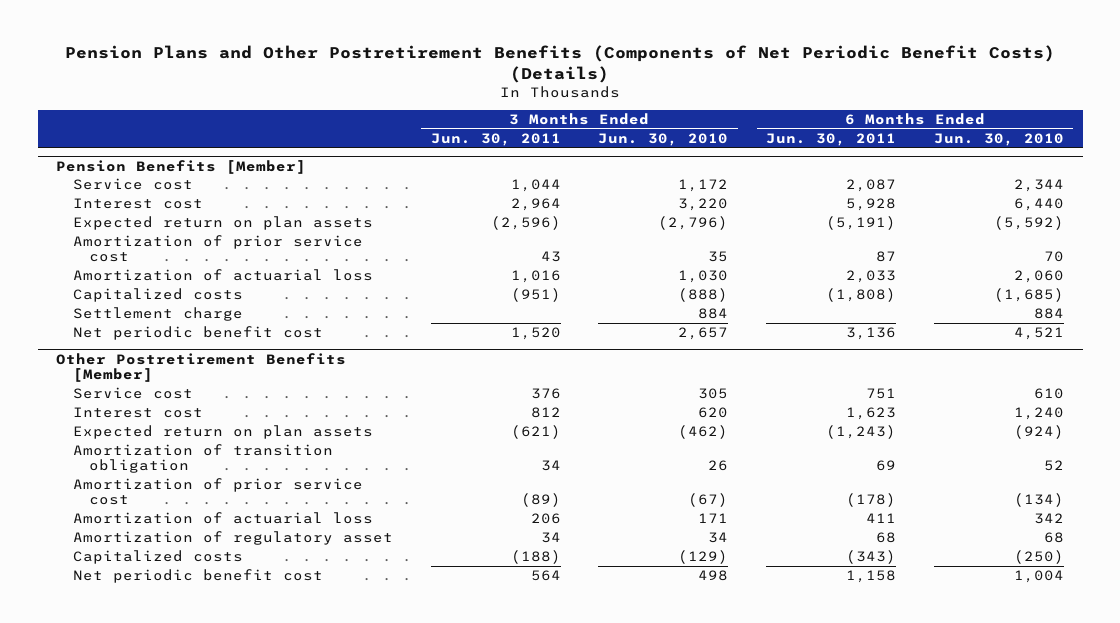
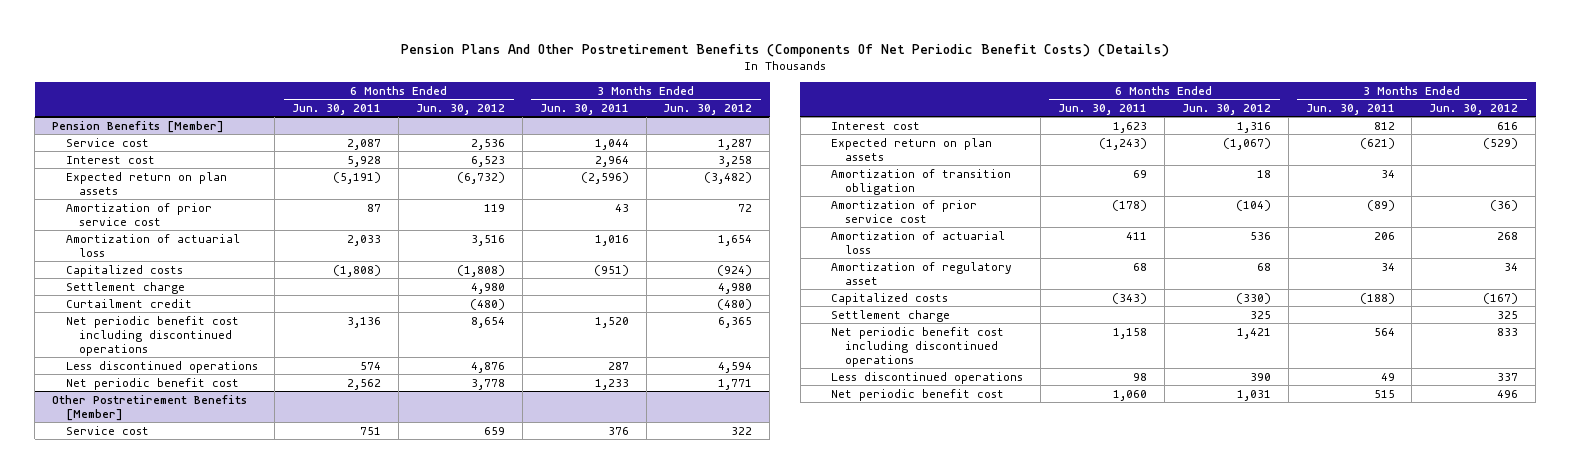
[65,45,1056,83] Pension Plans and Other Postretirement Benefits (Components of Net Periodic Benefit Costs) (Details) -> [401,43,1170,57] Pension Plans And Other Postretirement Benefits (Components Of Net Periodic Benefit Costs) (Details)
[598,133,729,147] Jun. 30, 2010 -> none
[933,133,1064,147] Jun. 30, 2010 -> none
none -> [416,103,506,115] Jun. 30, 2012
none -> [663,103,753,115] Jun. 30, 2012
none -> [65,298,192,308] Curtailment credit
none -> [65,315,239,356] Net periodic benefit cost including discontinued operations
none -> [65,360,258,373] Less discontinued operations
[510,327,561,341] 1,520 -> [594,378,629,390] 1,233
[845,327,896,341] 3,136 -> [347,378,382,390] 2,562
none -> [831,309,951,322] Settlement charge
none -> [831,326,1005,367] Net periodic benefit cost including discontinued operations
none -> [831,371,1024,384] Less discontinued operations
[530,570,561,582] 564 -> [1373,389,1395,398] 515
[845,570,896,584] 1,158 -> [1113,389,1148,401] 1,060

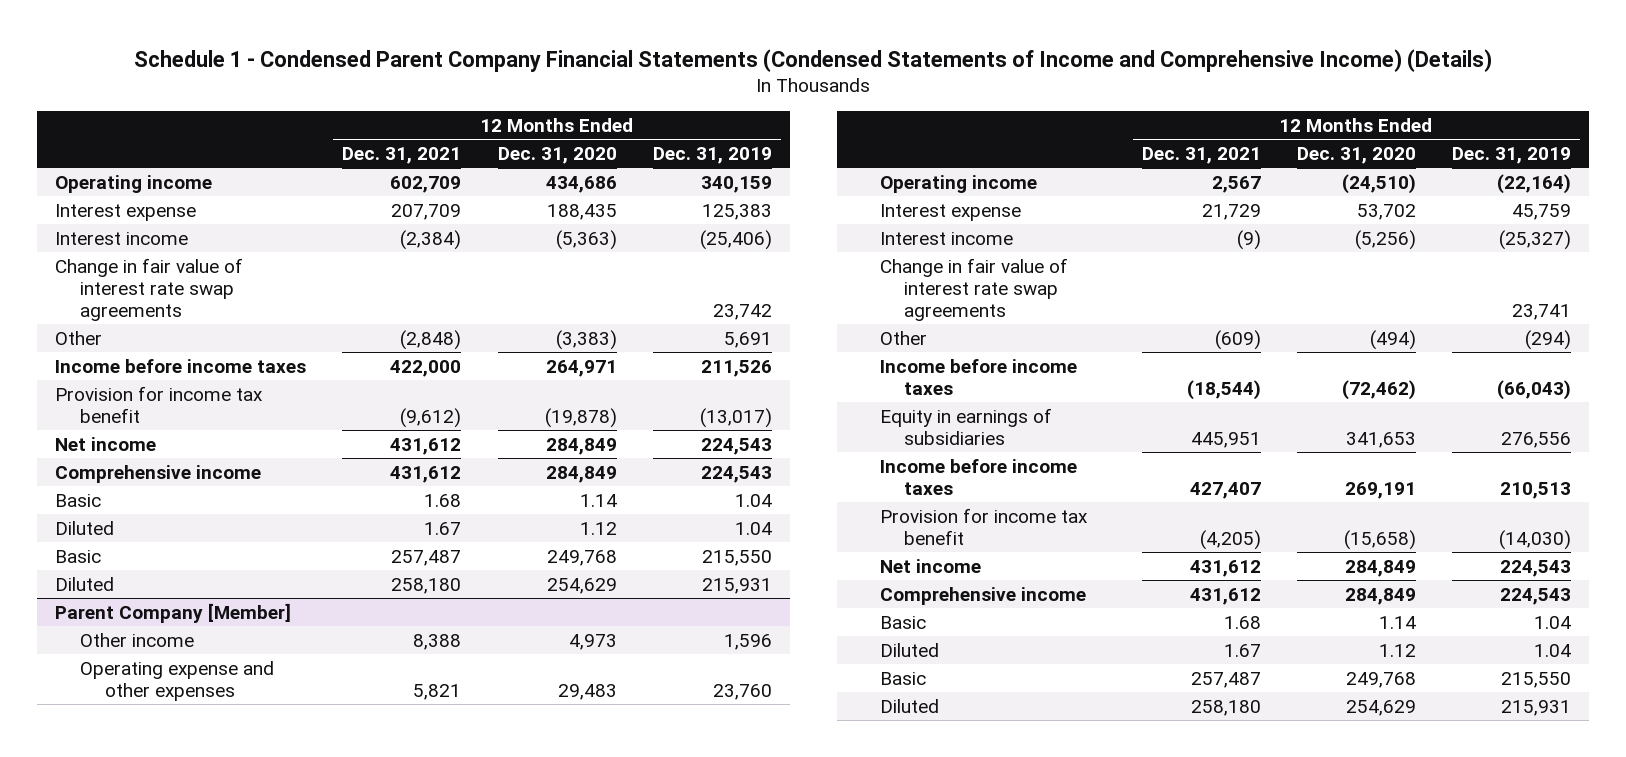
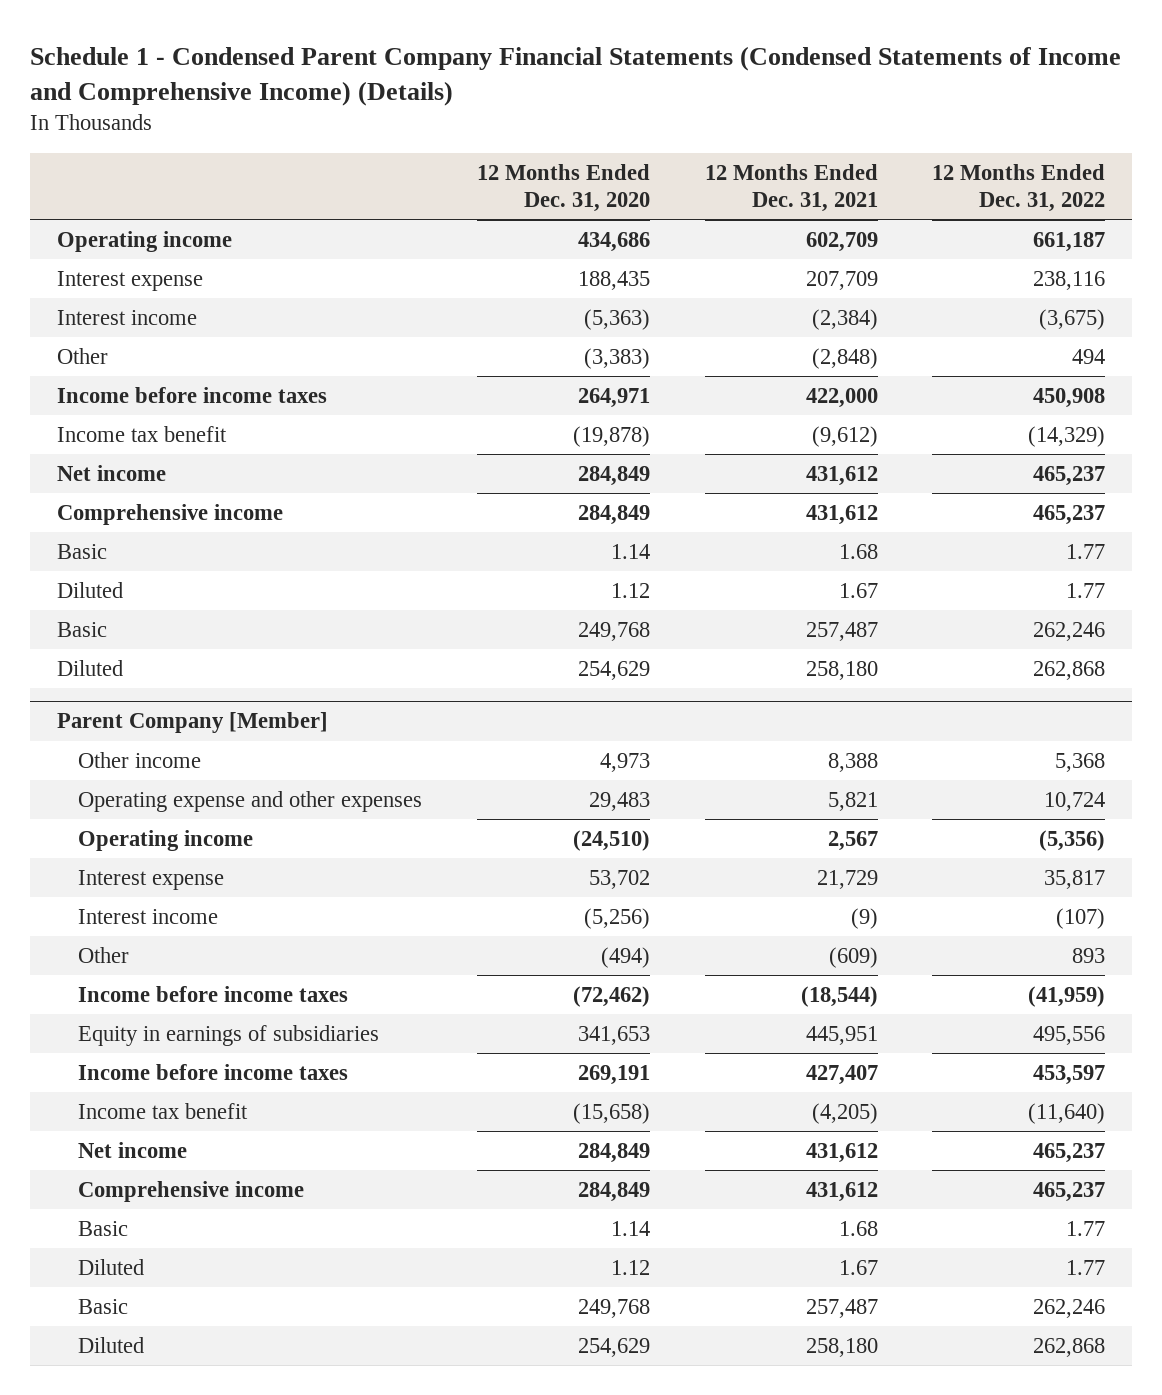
[652,146,772,164] Dec. 31, 2019 -> none
none -> [932,163,1106,212] 12 Months Ended Dec. 31, 2022
[55,257,244,321] Change in fair value of interest rate swap agreements -> none
[55,385,264,423] Provision for income tax benefit -> [56,425,227,442] Income tax benefit
[879,257,1068,321] Change in fair value of interest rate swap agreements -> none
[879,507,1088,545] Provision for income tax benefit -> [78,1102,249,1119] Income tax benefit

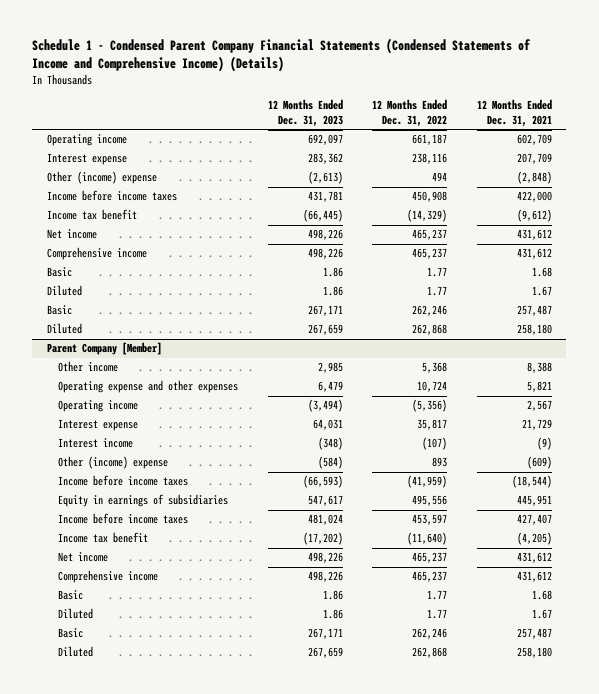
[476,163,650,212] 12 Months Ended Dec. 31, 2020 -> none
none -> [267,98,343,128] 12 Months Ended Dec. 31, 2023
[56,309,197,325] Interest income -> none
[56,347,108,364] Other -> [46,171,157,185] Other (income) expense
[78,946,130,963] Other -> [58,456,169,470] Other (income) expense

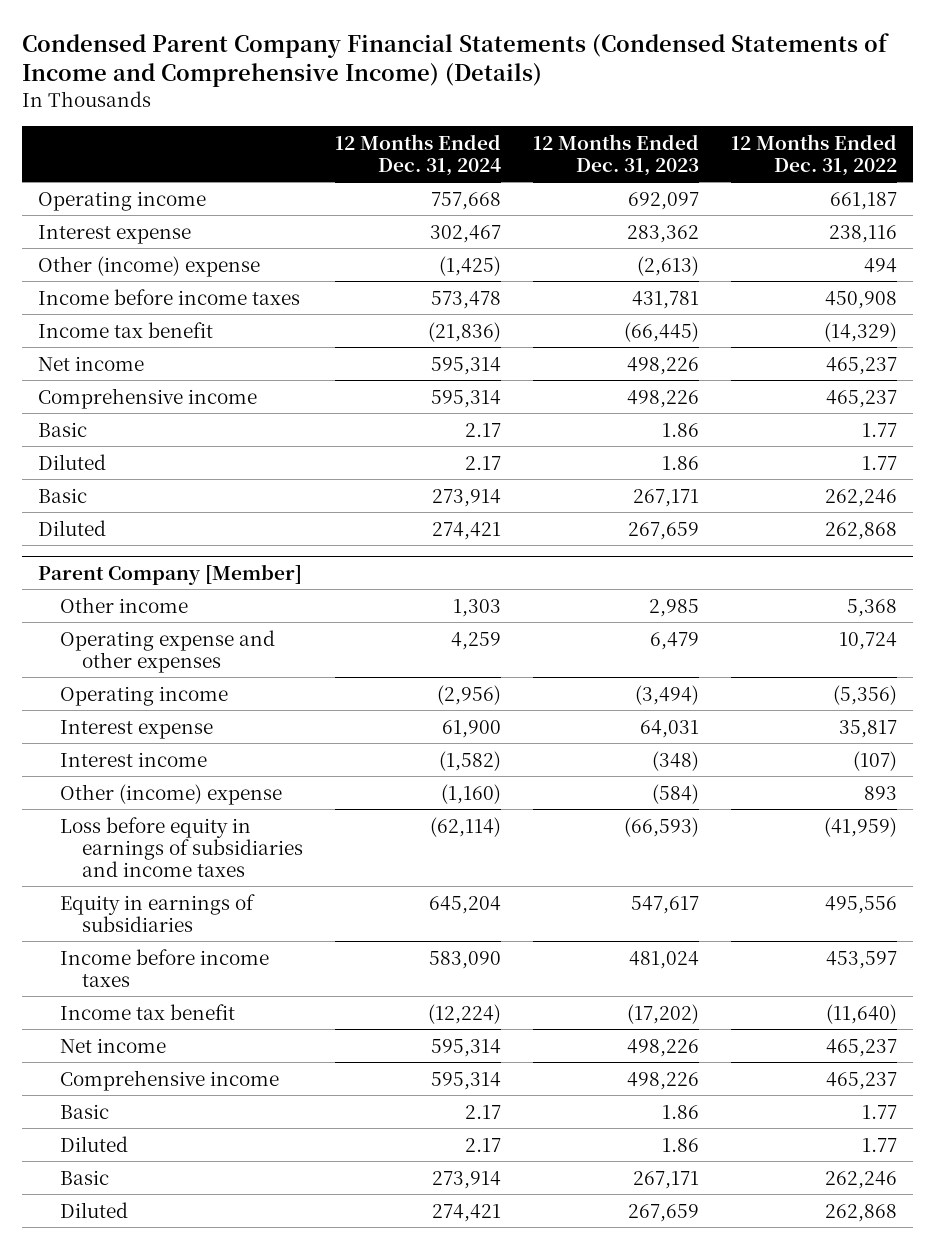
[32,38,532,73] Schedule 1 - Condensed Parent Company Financial Statements (Condensed Statements of Income and Comprehensive Income) (Details) -> [22,32,890,88] Condensed Parent Company Financial Statements (Condensed Statements of Income and Comprehensive Income) (Details)
[476,98,552,128] 12 Months Ended Dec. 31, 2021 -> none
none -> [334,133,501,176] 12 Months Ended Dec. 31, 2024
[58,475,189,487] Income before income taxes -> [59,816,303,877] Loss before equity in earnings of subsidiaries and income taxes

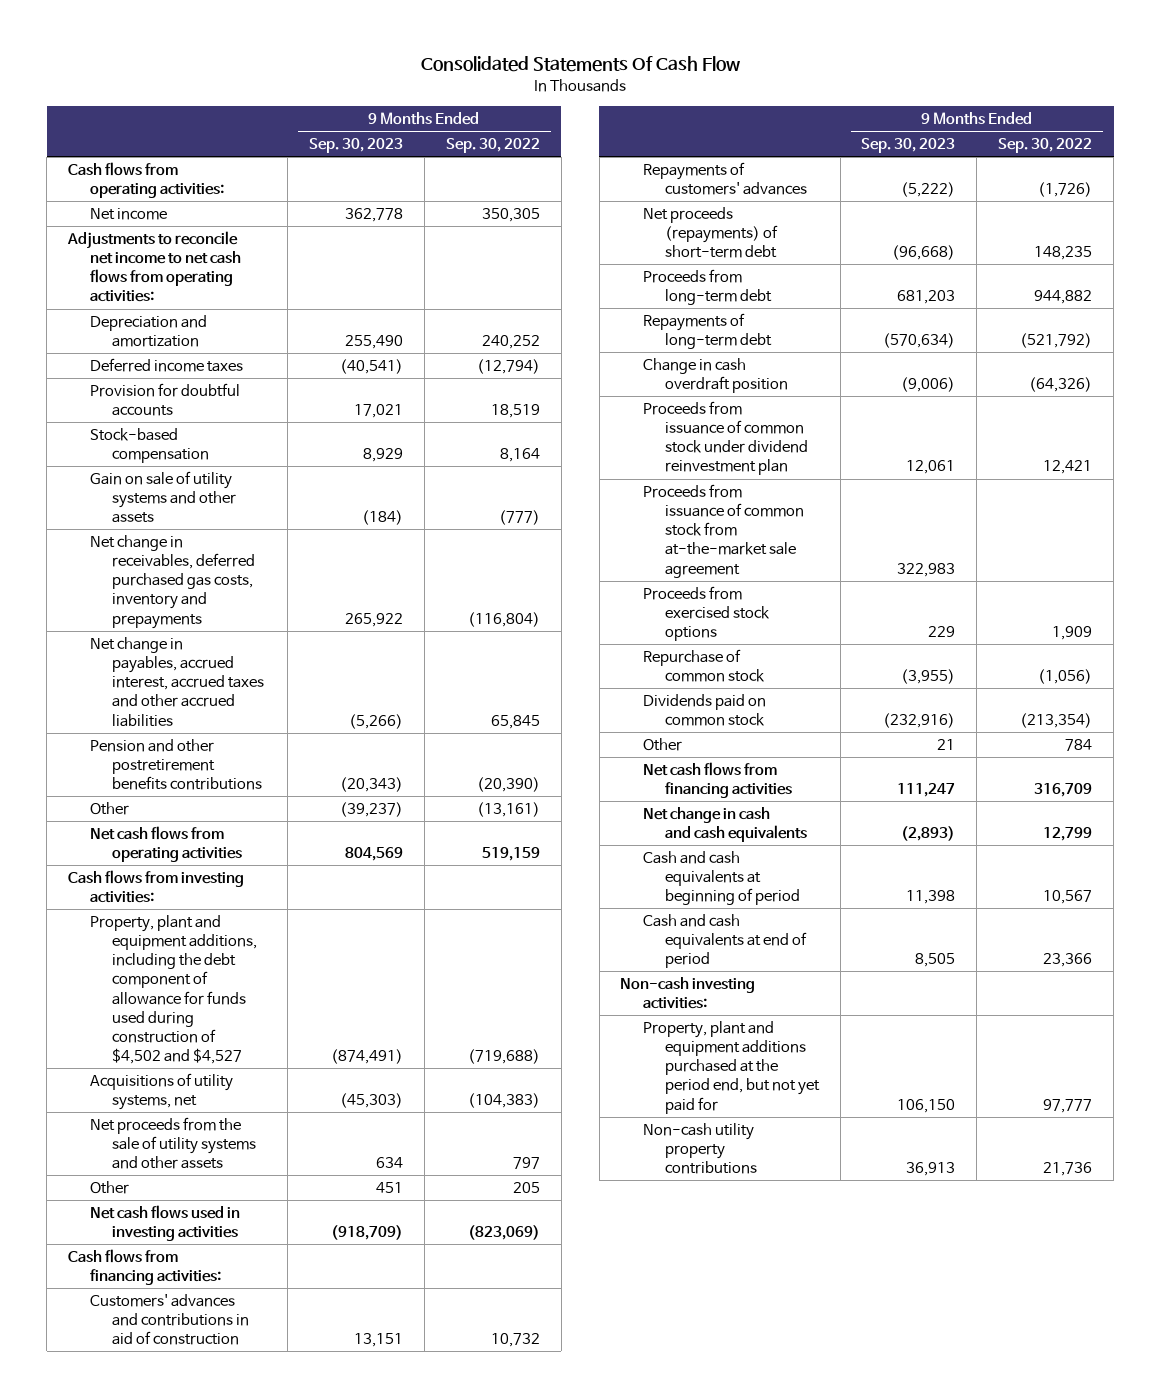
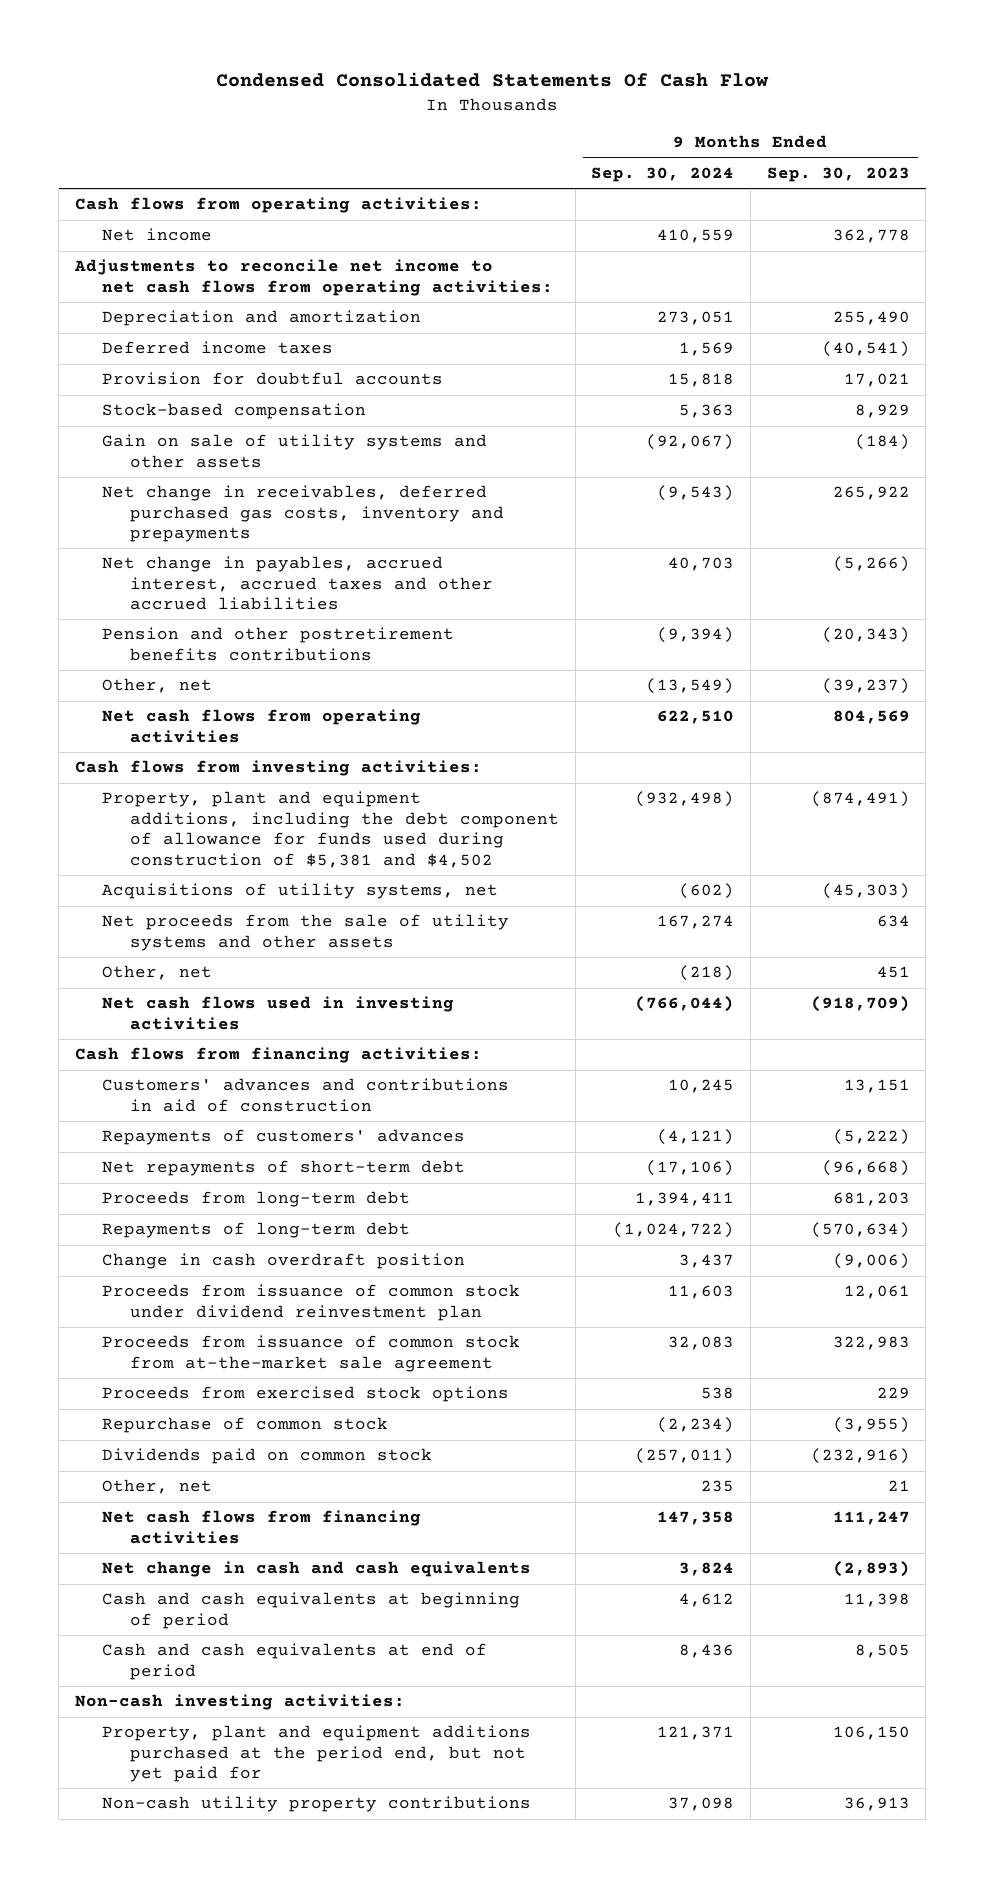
[421,56,741,73] Consolidated Statements Of Cash Flow -> [216,71,770,87] Condensed Consolidated Statements Of Cash Flow
[445,138,540,154] Sep. 30, 2022 -> none
none -> [591,167,735,183] Sep. 30, 2024
[90,802,130,816] Other -> [102,678,213,694] Other, net
[90,915,258,1065] Property, plant and equipment additions, including the debt component of allowance for funds used during construction of $4,502 and $4,527 -> [102,791,560,868] Property, plant and equipment additions, including the debt component of allowance for funds used during construction of $5,381 and $4,502
[90,1181,130,1195] Other -> [102,965,213,981] Other, net
[642,207,778,259] Net proceeds (repayments) of short-term debt -> [102,1160,466,1177] Net repayments of short-term debt
[642,738,682,752] Other -> [102,1479,213,1495] Other, net

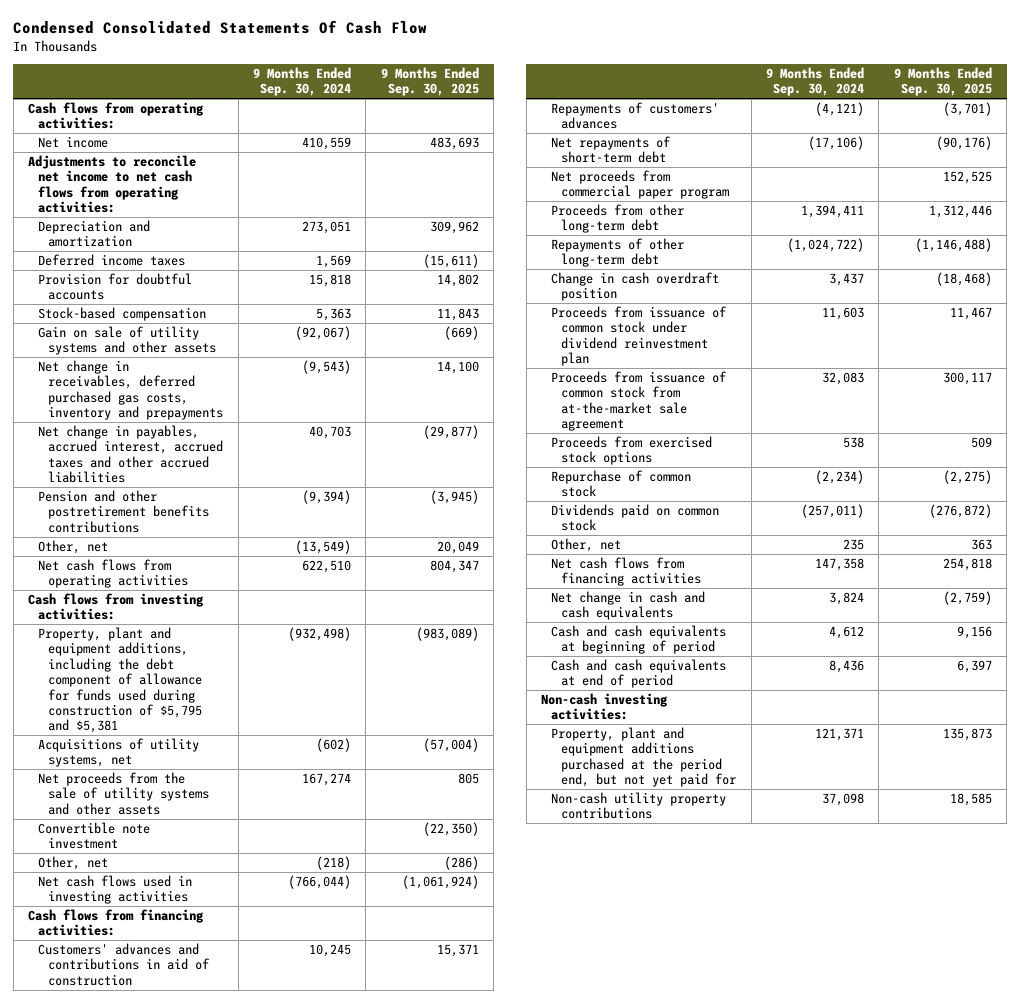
[766,167,910,183] Sep. 30, 2023 -> none
none -> [380,66,479,97] 9 Months Ended Sep. 30, 2025
[102,791,560,868] Property, plant and equipment additions, including the debt component of allowance for funds used during construction of $5,381 and $4,502 -> [38,626,203,734] Property, plant and equipment additions, including the debt component of allowance for funds used during construction of $5,795 and $5,381
none -> [38,821,151,850] Convertible note investment
none -> [551,169,730,200] Net proceeds from commercial paper program
[102,1191,411,1208] Proceeds from long-term debt -> [551,203,685,234] Proceeds from other long-term debt
[102,1222,411,1239] Repayments of long-term debt -> [551,237,685,268] Repayments of other long-term debt

